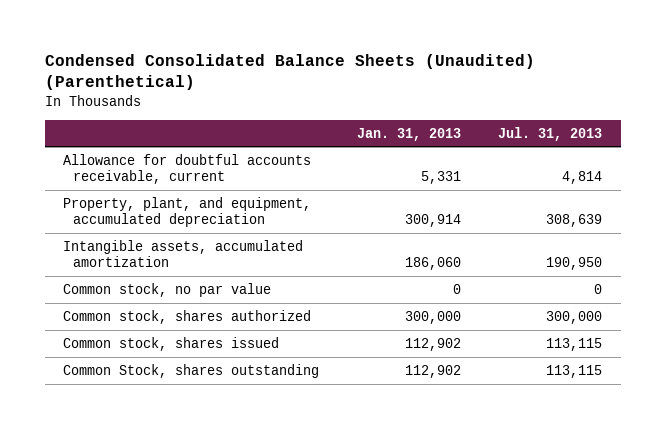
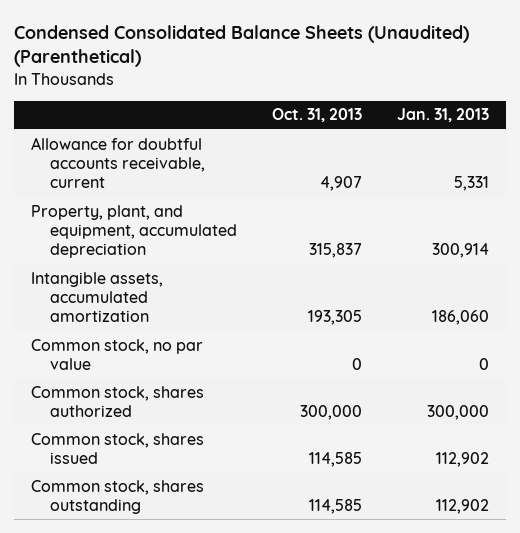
[497,126,602,141] Jul. 31, 2013 -> none
none -> [271,108,362,123] Oct. 31, 2013
[63,363,320,378] Common Stock, shares outstanding -> [31,479,205,515] Common stock, shares outstanding

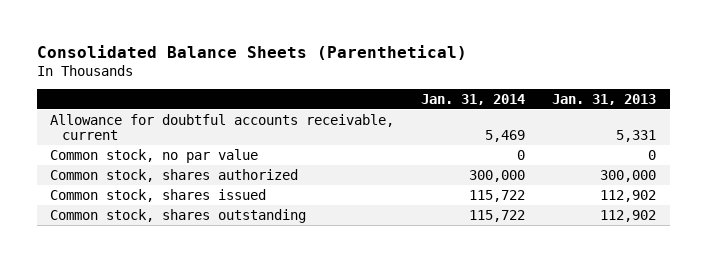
[14,24,470,68] Condensed Consolidated Balance Sheets (Unaudited) (Parenthetical) -> [36,44,467,60] Consolidated Balance Sheets (Parenthetical)
[271,108,362,123] Oct. 31, 2013 -> none
none -> [421,94,526,106] Jan. 31, 2014
[31,204,238,259] Property, plant, and equipment, accumulated depreciation -> none
[31,271,164,323] Intangible assets, accumulated amortization -> none

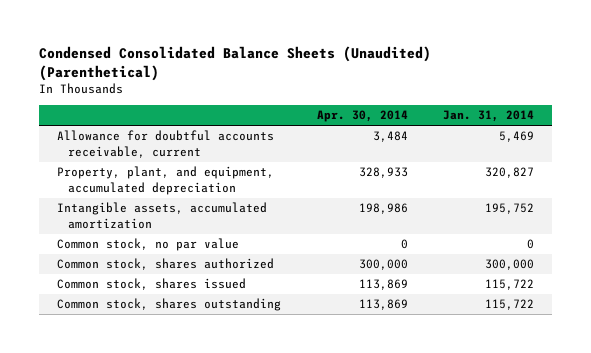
[36,44,467,60] Consolidated Balance Sheets (Parenthetical) -> [39,45,432,81] Condensed Consolidated Balance Sheets (Unaudited) (Parenthetical)
[552,94,657,106] Jan. 31, 2013 -> none
none -> [316,110,408,123] Apr. 30, 2014
none -> [56,166,274,195] Property, plant, and equipment, accumulated depreciation
none -> [56,202,267,229] Intangible assets, accumulated amortization

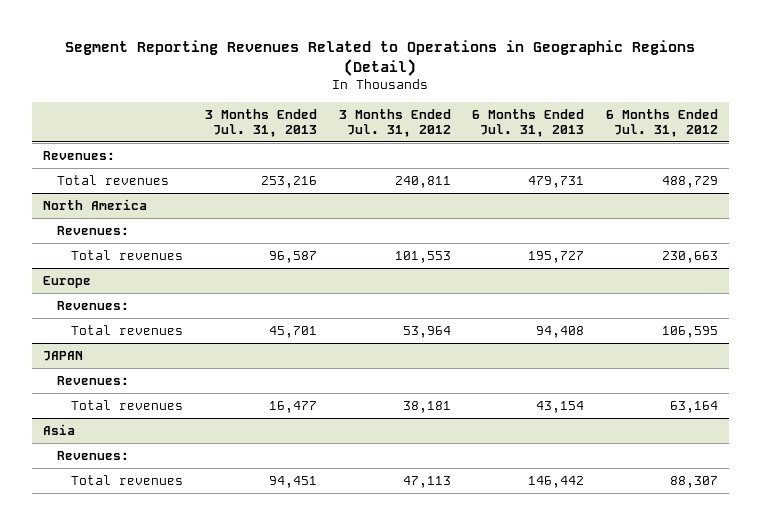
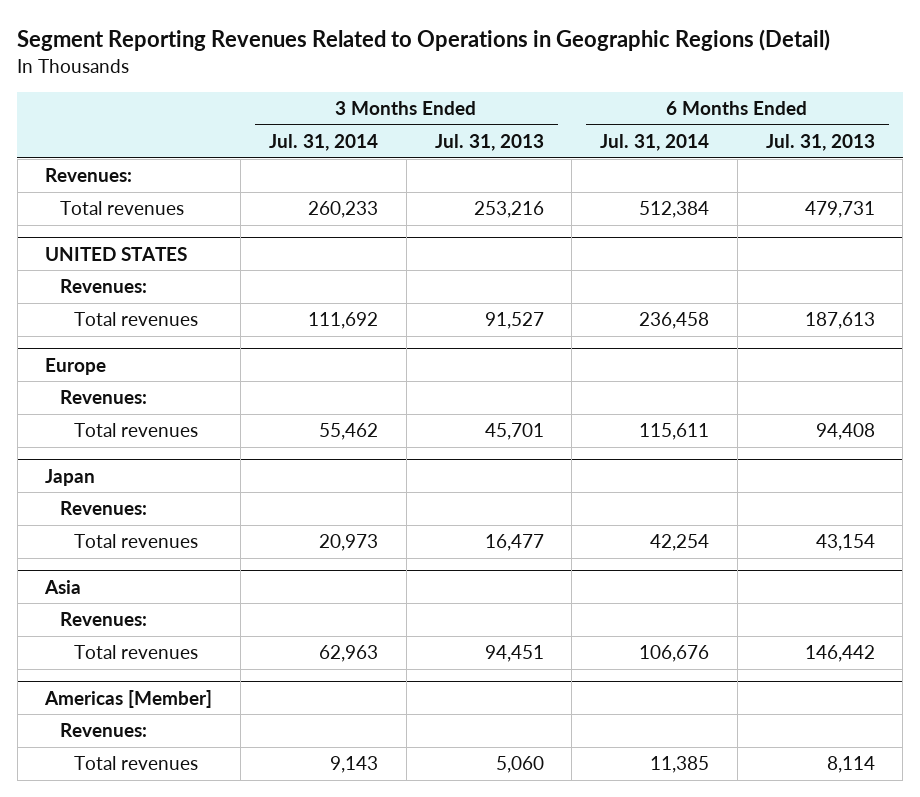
[338,108,451,137] 3 Months Ended Jul. 31, 2012 -> none
[605,108,718,137] 6 Months Ended Jul. 31, 2012 -> none
none -> [268,134,378,152] Jul. 31, 2014
none -> [600,134,710,152] Jul. 31, 2014
[43,198,148,210] North America -> none
none -> [45,246,188,261] UNITED STATES
[268,250,317,263] 96,587 -> [484,312,544,330] 91,527
[528,250,585,263] 195,727 -> [804,312,875,330] 187,613
[43,350,84,361] JAPAN -> [45,468,96,486] Japan
none -> [44,689,213,708] Americas [Member]
none -> [59,723,147,738] Revenues:
none -> [74,756,199,771] Total revenues

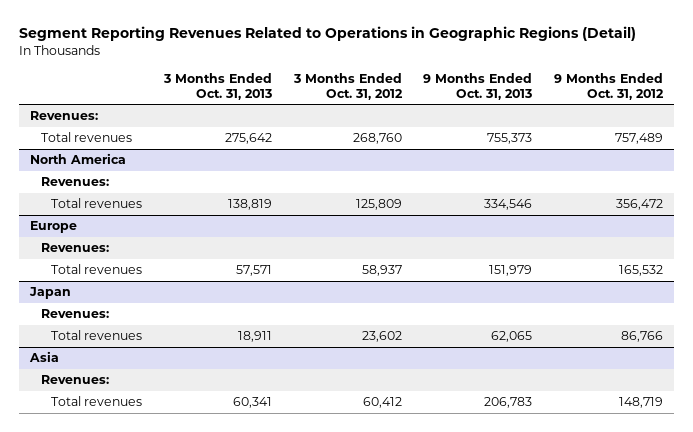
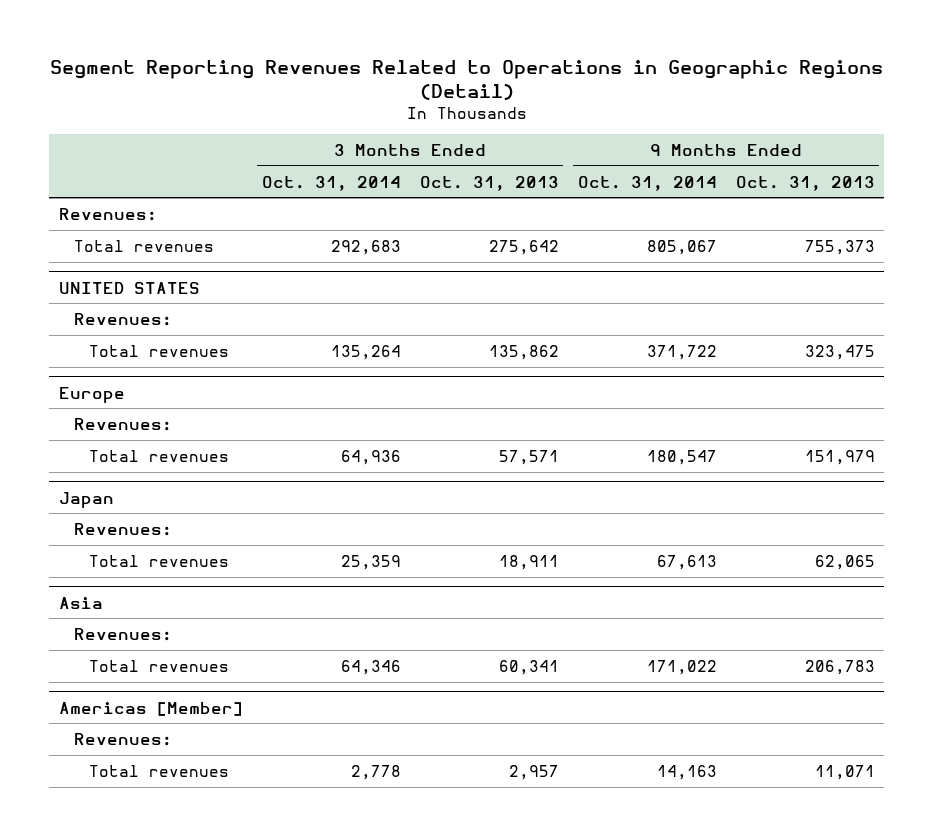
[292,72,403,100] 3 Months Ended Oct. 31, 2012 -> none
[553,72,664,100] 9 Months Ended Oct. 31, 2012 -> none
none -> [261,175,401,191] Oct. 31, 2014
none -> [577,175,717,191] Oct. 31, 2014
[29,153,126,165] North America -> none
none -> [58,281,200,294] UNITED STATES
[228,199,273,211] 138,819 -> [488,344,559,360] 135,862
[484,199,533,211] 334,546 -> [804,344,875,360] 323,475
none -> [58,701,243,716] Americas [Member]
none -> [73,732,172,746] Revenues:
none -> [88,764,229,777] Total revenues

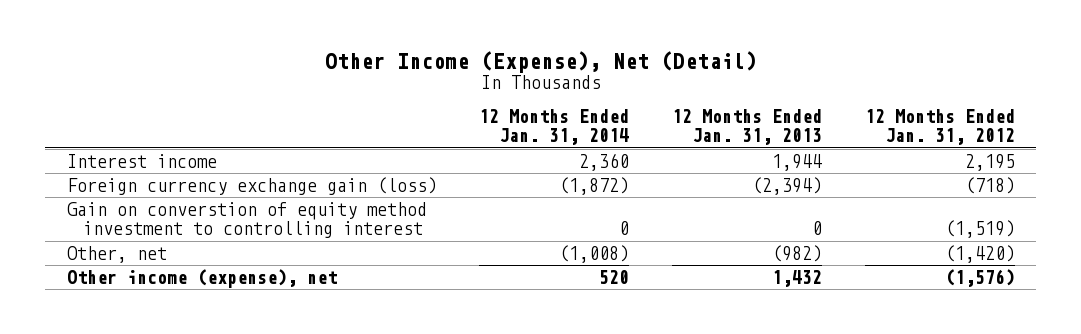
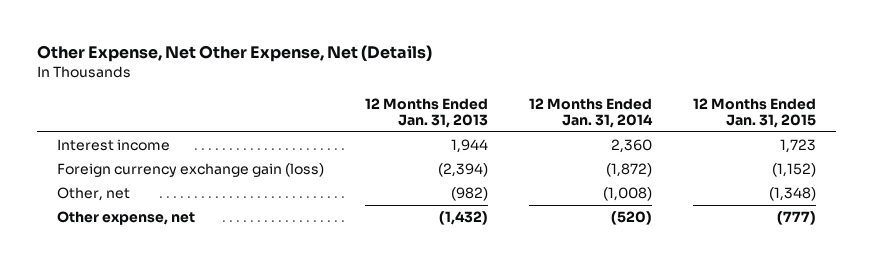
[324,50,757,73] Other Income (Expense), Net (Detail) -> [36,45,432,63] Other Expense, Net Other Expense, Net (Details)
[864,108,1015,146] 12 Months Ended Jan. 31, 2012 -> none
none -> [692,97,816,129] 12 Months Ended Jan. 31, 2015
[66,202,427,239] Gain on converstion of equity method investment to controlling interest -> none
[66,269,337,289] Other income (expense), net -> [57,211,196,226] Other expense, net
[599,270,630,285] 520 -> [610,211,652,226] (520)
[771,270,822,288] 1,432 -> [438,211,488,226] (1,432)

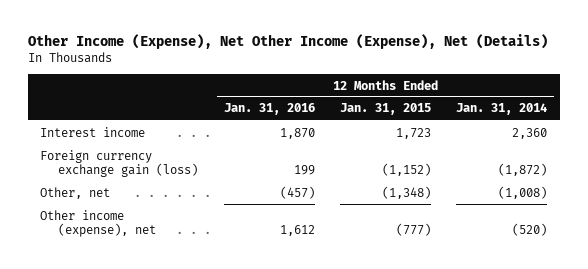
[36,45,432,63] Other Expense, Net Other Expense, Net (Details) -> [27,34,548,50] Other Income (Expense), Net Other Income (Expense), Net (Details)
[364,97,488,129] 12 Months Ended Jan. 31, 2013 -> none
none -> [223,103,315,116] Jan. 31, 2016
[57,211,196,226] Other expense, net -> [40,209,157,238] Other income (expense), net

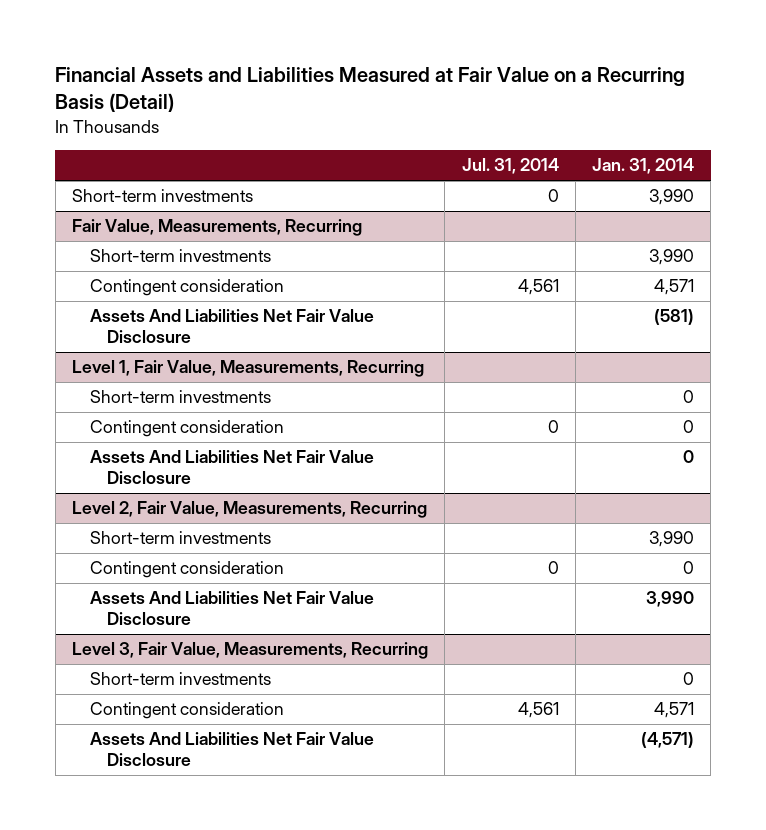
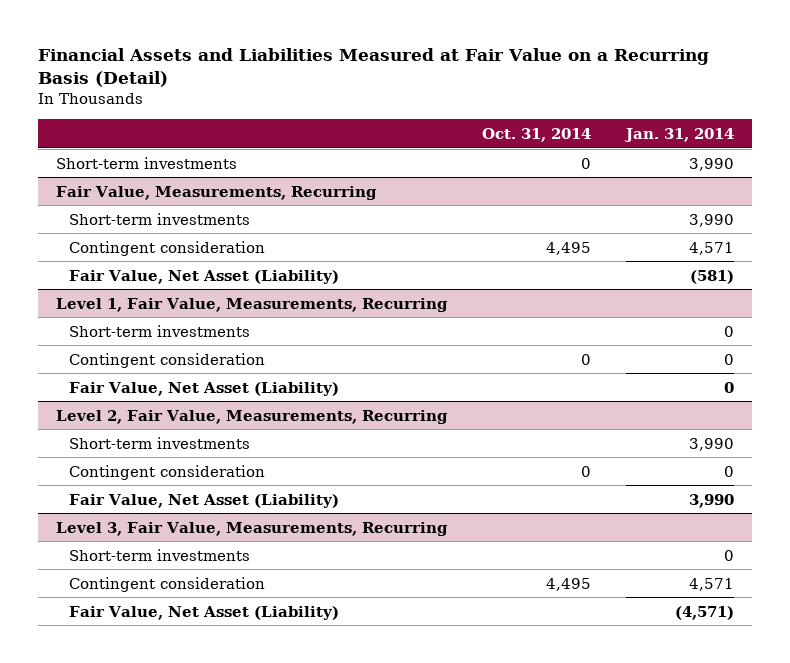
[461,158,559,175] Jul. 31, 2014 -> none
none -> [482,127,592,142] Oct. 31, 2014
[89,309,374,344] Assets And Liabilities Net Fair Value Disclosure -> [69,269,340,284] Fair Value, Net Asset (Liability)
[89,450,374,485] Assets And Liabilities Net Fair Value Disclosure -> [69,381,340,396] Fair Value, Net Asset (Liability)
[89,591,374,626] Assets And Liabilities Net Fair Value Disclosure -> [69,493,340,508] Fair Value, Net Asset (Liability)
[89,732,374,767] Assets And Liabilities Net Fair Value Disclosure -> [69,605,340,620] Fair Value, Net Asset (Liability)

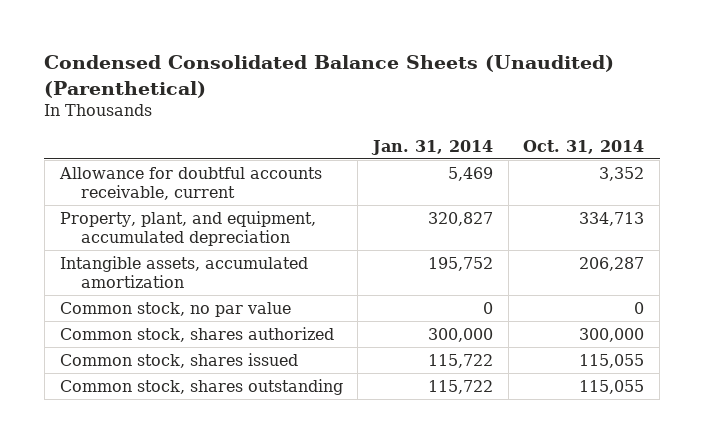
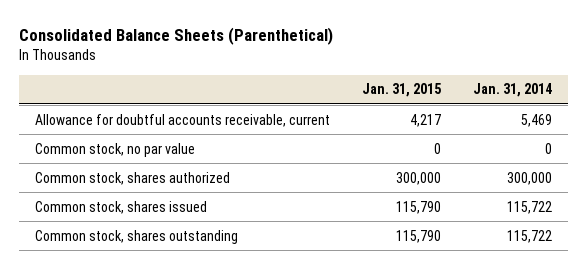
[44,55,615,98] Condensed Consolidated Balance Sheets (Unaudited) (Parenthetical) -> [19,27,334,46] Consolidated Balance Sheets (Parenthetical)
[523,139,645,154] Oct. 31, 2014 -> none
none -> [362,83,442,98] Jan. 31, 2015
[59,211,316,247] Property, plant, and equipment, accumulated depreciation -> none
[59,256,308,289] Intangible assets, accumulated amortization -> none

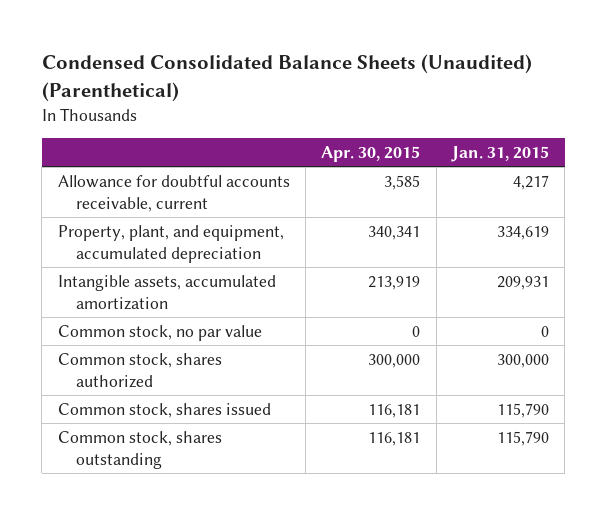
[19,27,334,46] Consolidated Balance Sheets (Parenthetical) -> [41,54,532,102] Condensed Consolidated Balance Sheets (Unaudited) (Parenthetical)
[473,83,553,98] Jan. 31, 2014 -> none
none -> [321,146,421,163] Apr. 30, 2015
none -> [57,224,284,263] Property, plant, and equipment, accumulated depreciation
none -> [57,274,276,310] Intangible assets, accumulated amortization

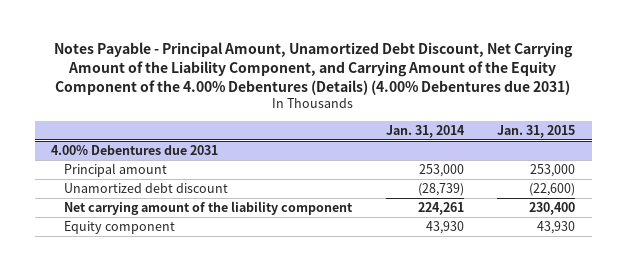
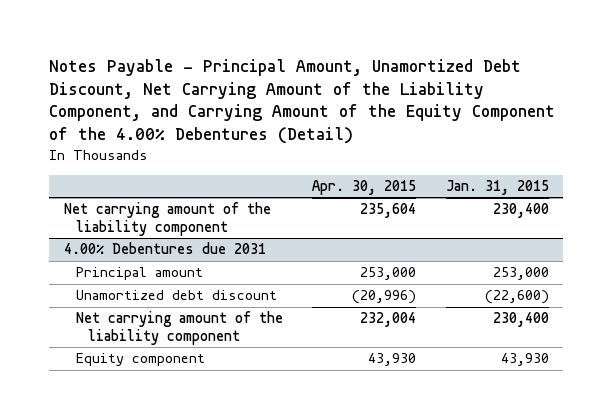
[54,41,574,95] Notes Payable - Principal Amount, Unamortized Debt Discount, Net Carrying Amount of the Liability Component, and Carrying Amount of the Equity Component of the 4.00% Debentures (Details) (4.00% Debentures due 2031) -> [49,58,556,145] Notes Payable - Principal Amount, Unamortized Debt Discount, Net Carrying Amount of the Liability Component, and Carrying Amount of the Equity Component of the 4.00% Debentures (Detail)
[385,124,465,138] Jan. 31, 2014 -> none
none -> [312,179,417,195] Apr. 30, 2015
none -> [63,202,271,237] Net carrying amount of the liability component

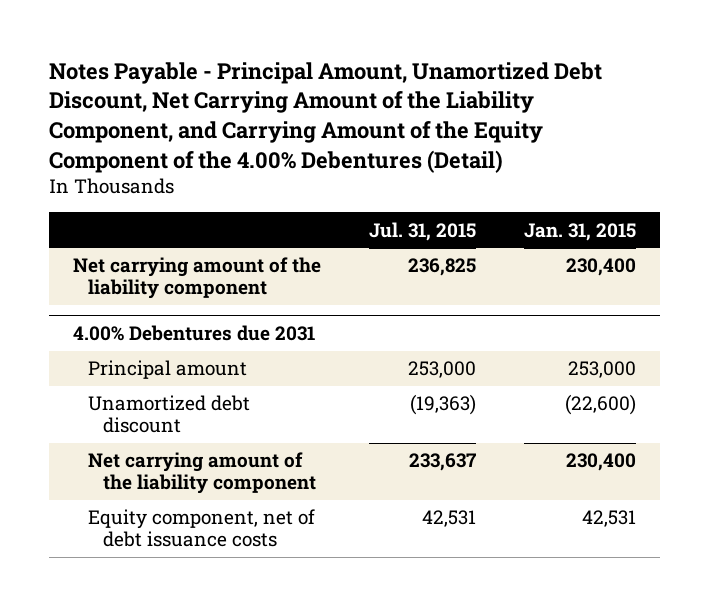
[312,179,417,195] Apr. 30, 2015 -> none
none -> [369,221,477,241] Jul. 31, 2015
[76,353,206,367] Equity component -> [88,509,316,548] Equity component, net of debt issuance costs
[500,353,549,367] 43,930 -> [581,510,636,528] 42,531

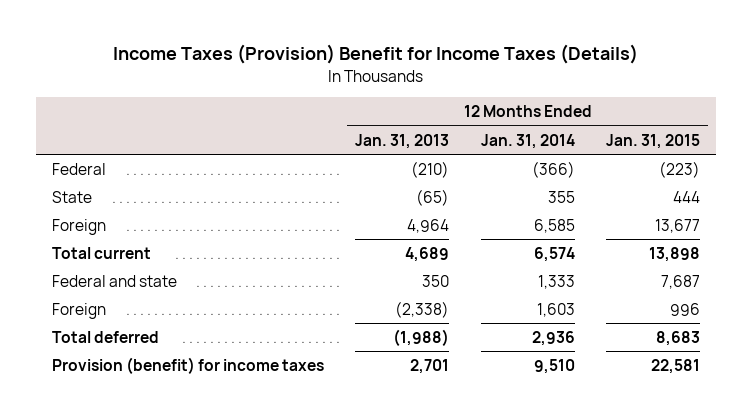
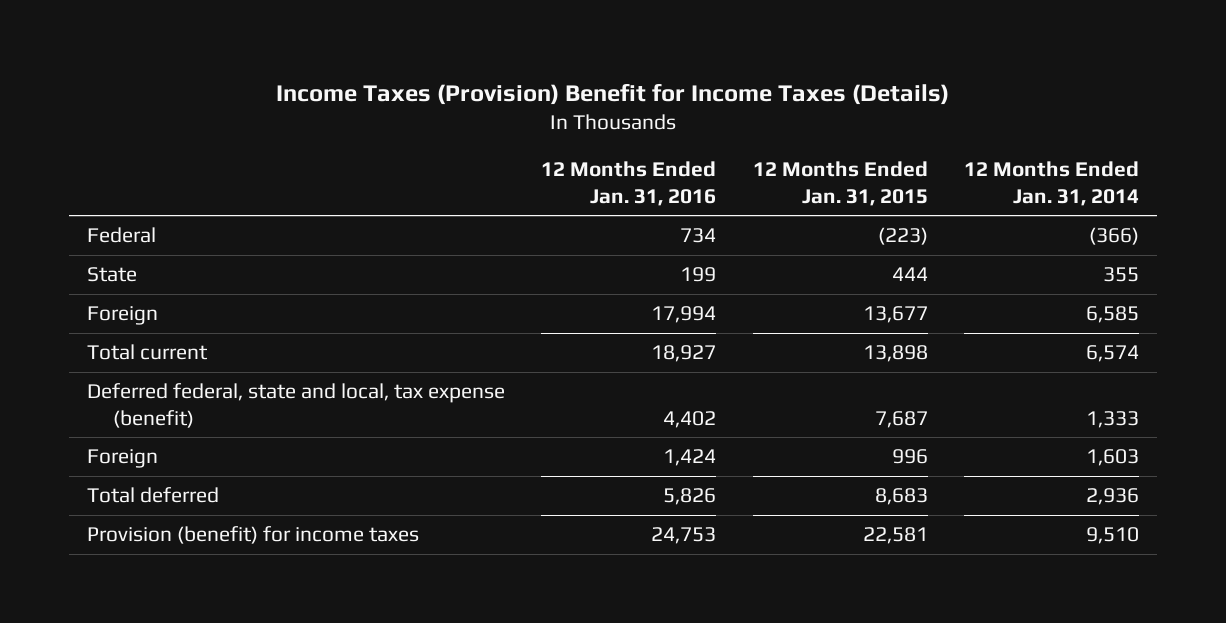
[355,133,450,149] Jan. 31, 2013 -> none
none -> [541,161,717,206] 12 Months Ended Jan. 31, 2016
[51,274,177,287] Federal and state -> [86,383,505,428] Deferred federal, state and local, tax expense (benefit)

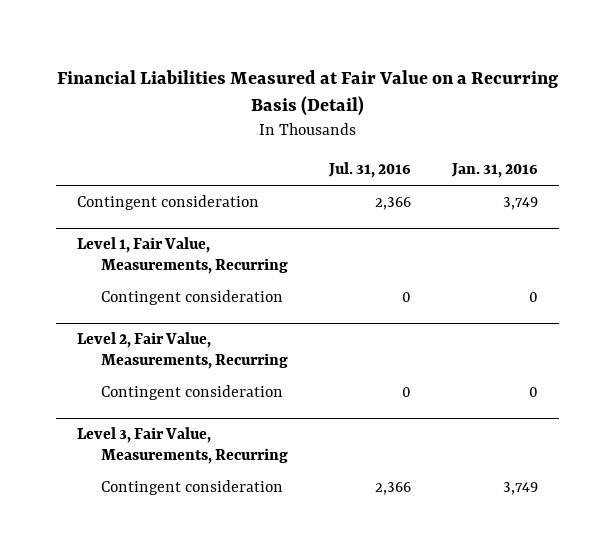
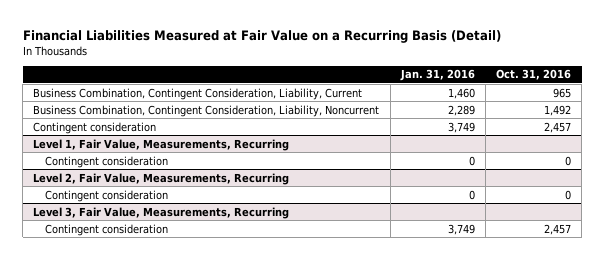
[327,162,411,179] Jul. 31, 2016 -> none
none -> [495,69,571,81] Oct. 31, 2016
none -> [33,87,363,100] Business Combination, Contingent Consideration, Liability, Current
none -> [33,104,380,117] Business Combination, Contingent Consideration, Liability, Noncurrent

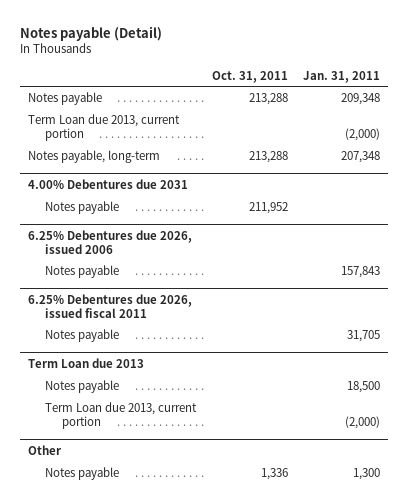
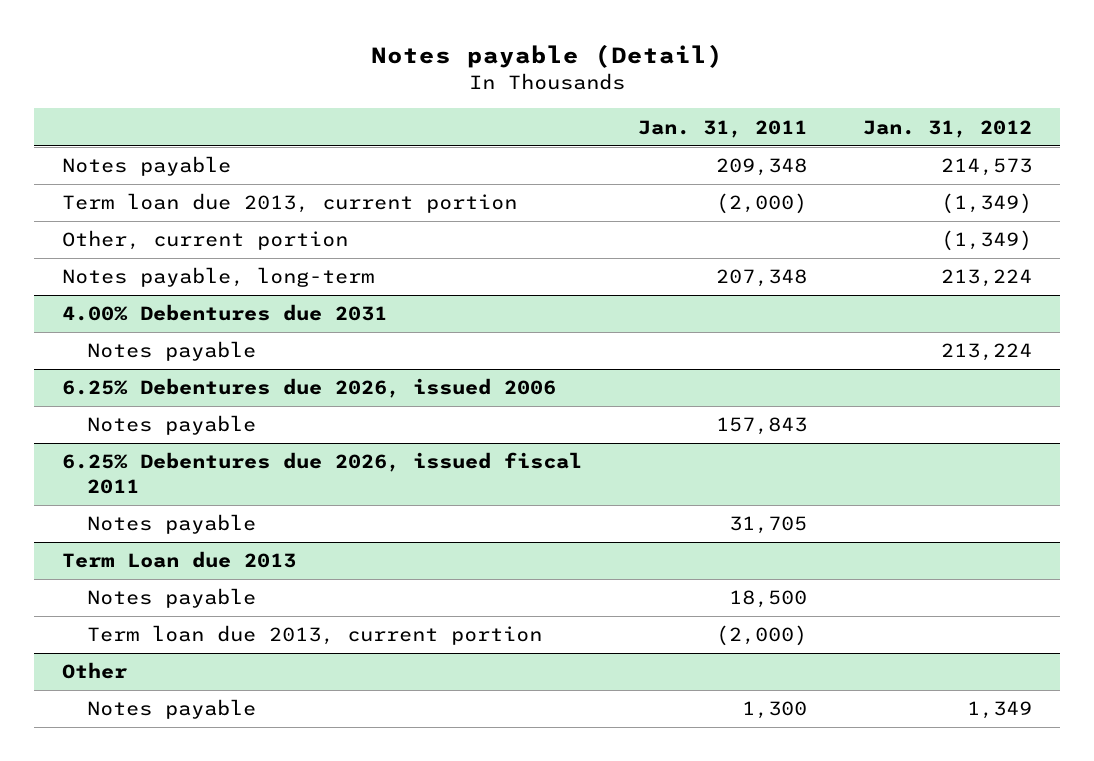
[211,70,288,83] Oct. 31, 2011 -> none
none -> [862,119,1032,138] Jan. 31, 2012
[27,114,180,141] Term Loan due 2013, current portion -> [61,193,517,214] Term loan due 2013, current portion
none -> [61,230,348,251] Other, current portion
[44,402,197,429] Term Loan due 2013, current portion -> [86,625,542,646] Term loan due 2013, current portion

